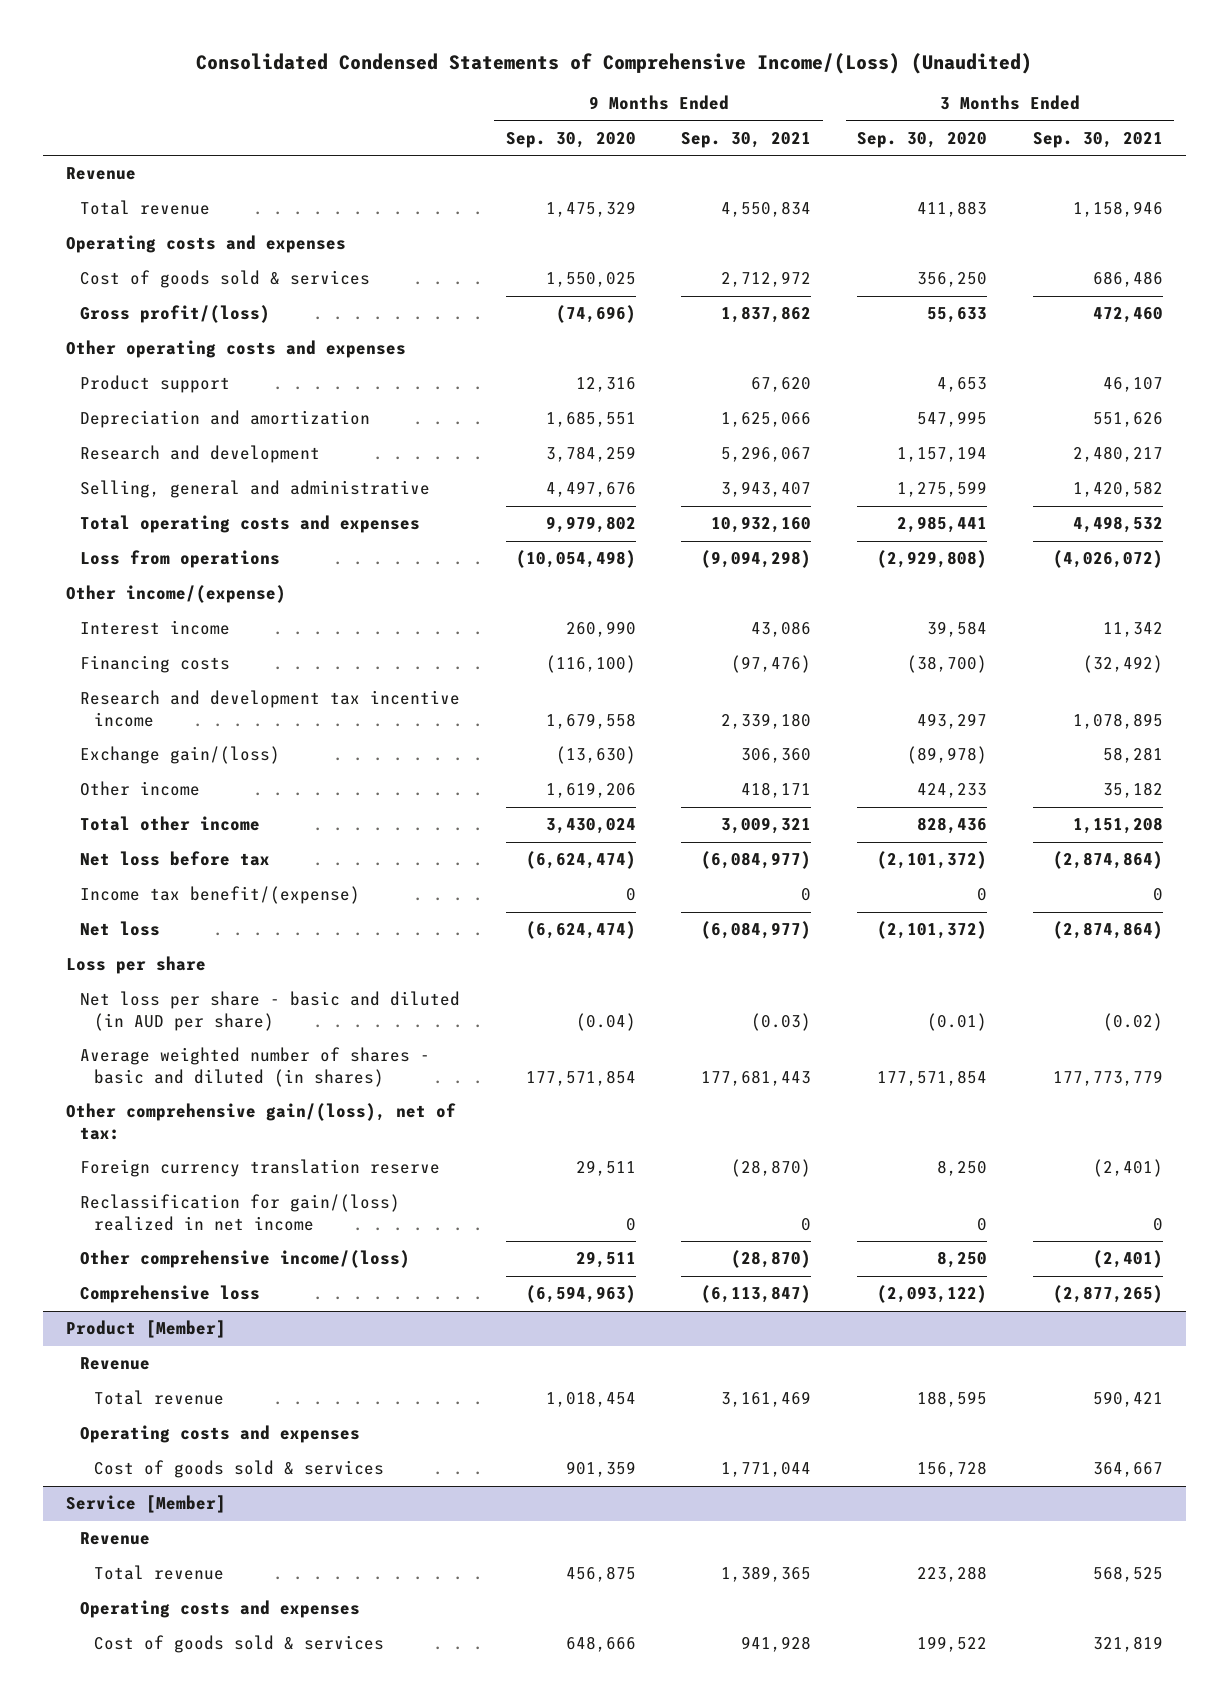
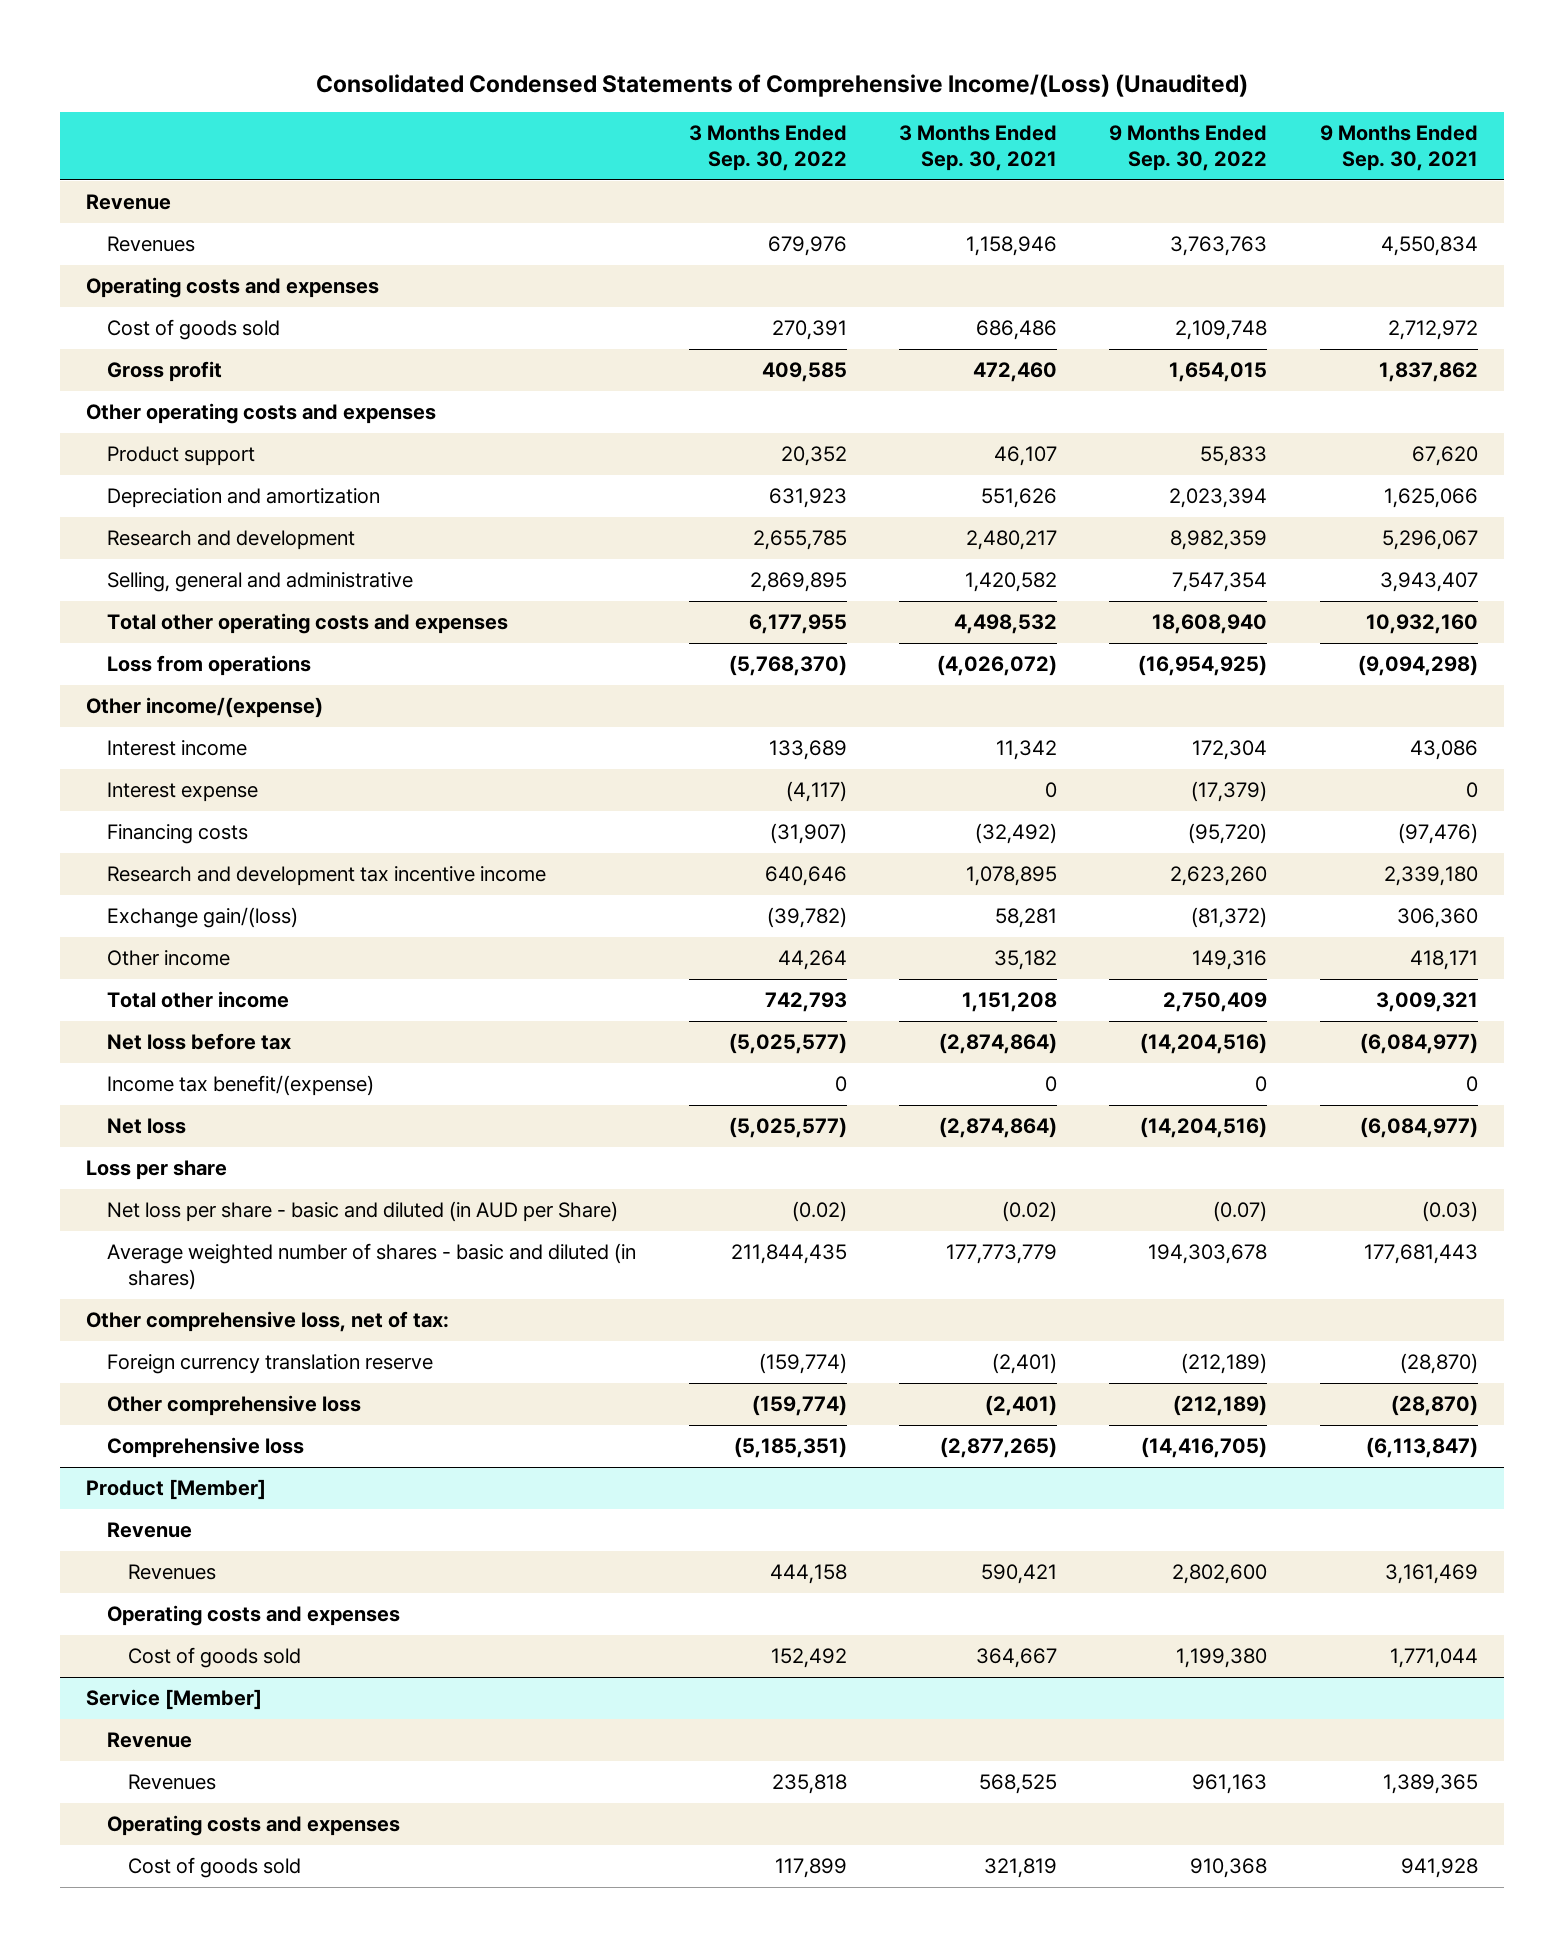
[505,131,636,148] Sep. 30, 2020 -> none
[857,131,988,148] Sep. 30, 2020 -> none
none -> [688,125,847,171] 3 Months Ended Sep. 30, 2022
none -> [1109,125,1268,171] 9 Months Ended Sep. 30, 2022
[79,200,210,216] Total revenue -> [107,236,196,253] Revenues
[79,270,370,289] Cost of goods sold & services -> [107,319,281,341] Cost of goods sold
[79,305,270,324] Gross profit/(loss) -> [107,361,223,383] Gross profit
[79,515,420,534] Total operating costs and expenses -> [107,613,509,635] Total other operating costs and expenses
none -> [107,782,259,803] Interest expense
[79,991,460,1031] Net loss per share - basic and diluted (in AUD per share) -> [107,1201,619,1223] Net loss per share - basic and diluted (in AUD per Share)
[65,1103,456,1140] Other comprehensive gain/(loss), net of tax: -> [86,1311,450,1333] Other comprehensive loss, net of tax:
[79,1194,400,1231] Reclassification for gain/(loss) realized in net income -> none
[79,1250,410,1269] Other comprehensive income/(loss) -> [107,1395,362,1417] Other comprehensive loss
[94,1390,225,1406] Total revenue -> [128,1564,217,1581] Revenues
[94,1460,385,1479] Cost of goods sold & services -> [128,1647,302,1669] Cost of goods sold
[94,1565,225,1581] Total revenue -> [128,1774,217,1791] Revenues
[94,1635,385,1654] Cost of goods sold & services -> [128,1857,302,1879] Cost of goods sold

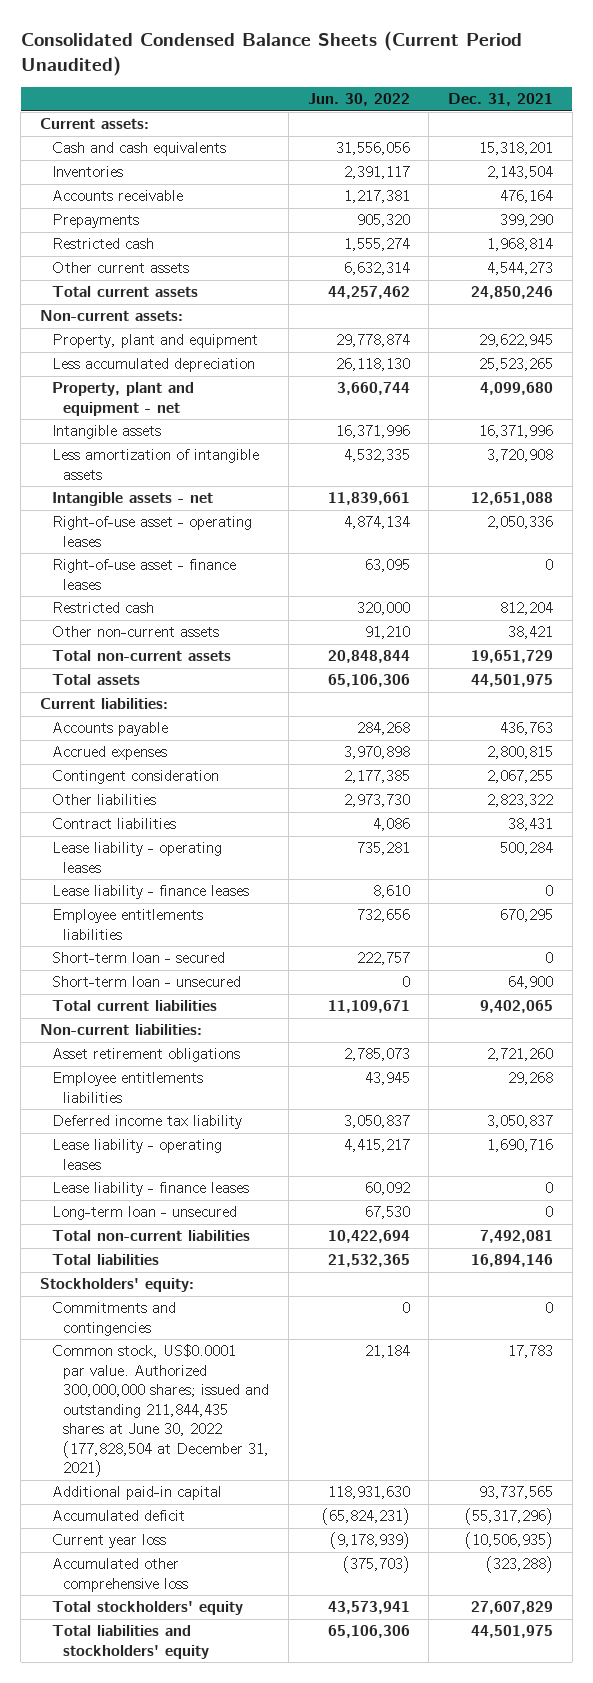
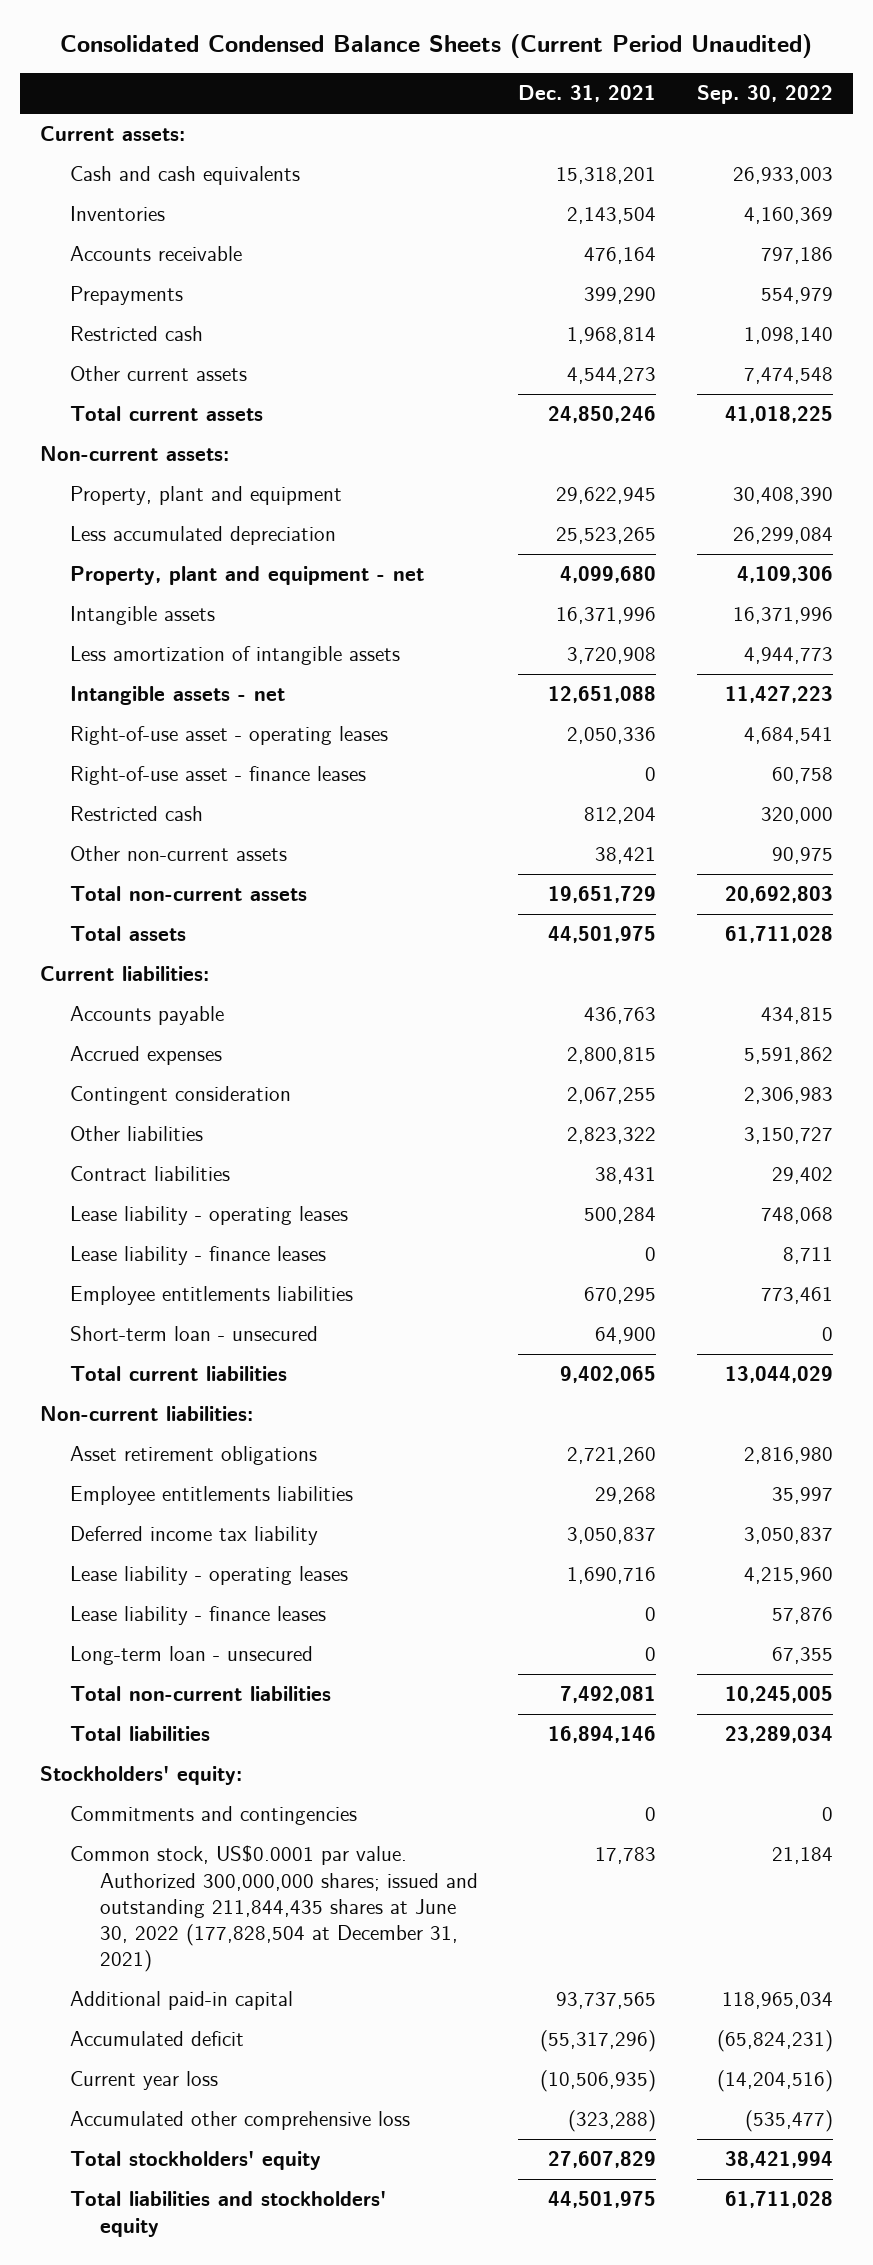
[307,93,410,107] Jun. 30, 2022 -> none
none -> [696,85,833,105] Sep. 30, 2022
[51,952,225,964] Short-term loan - secured -> none

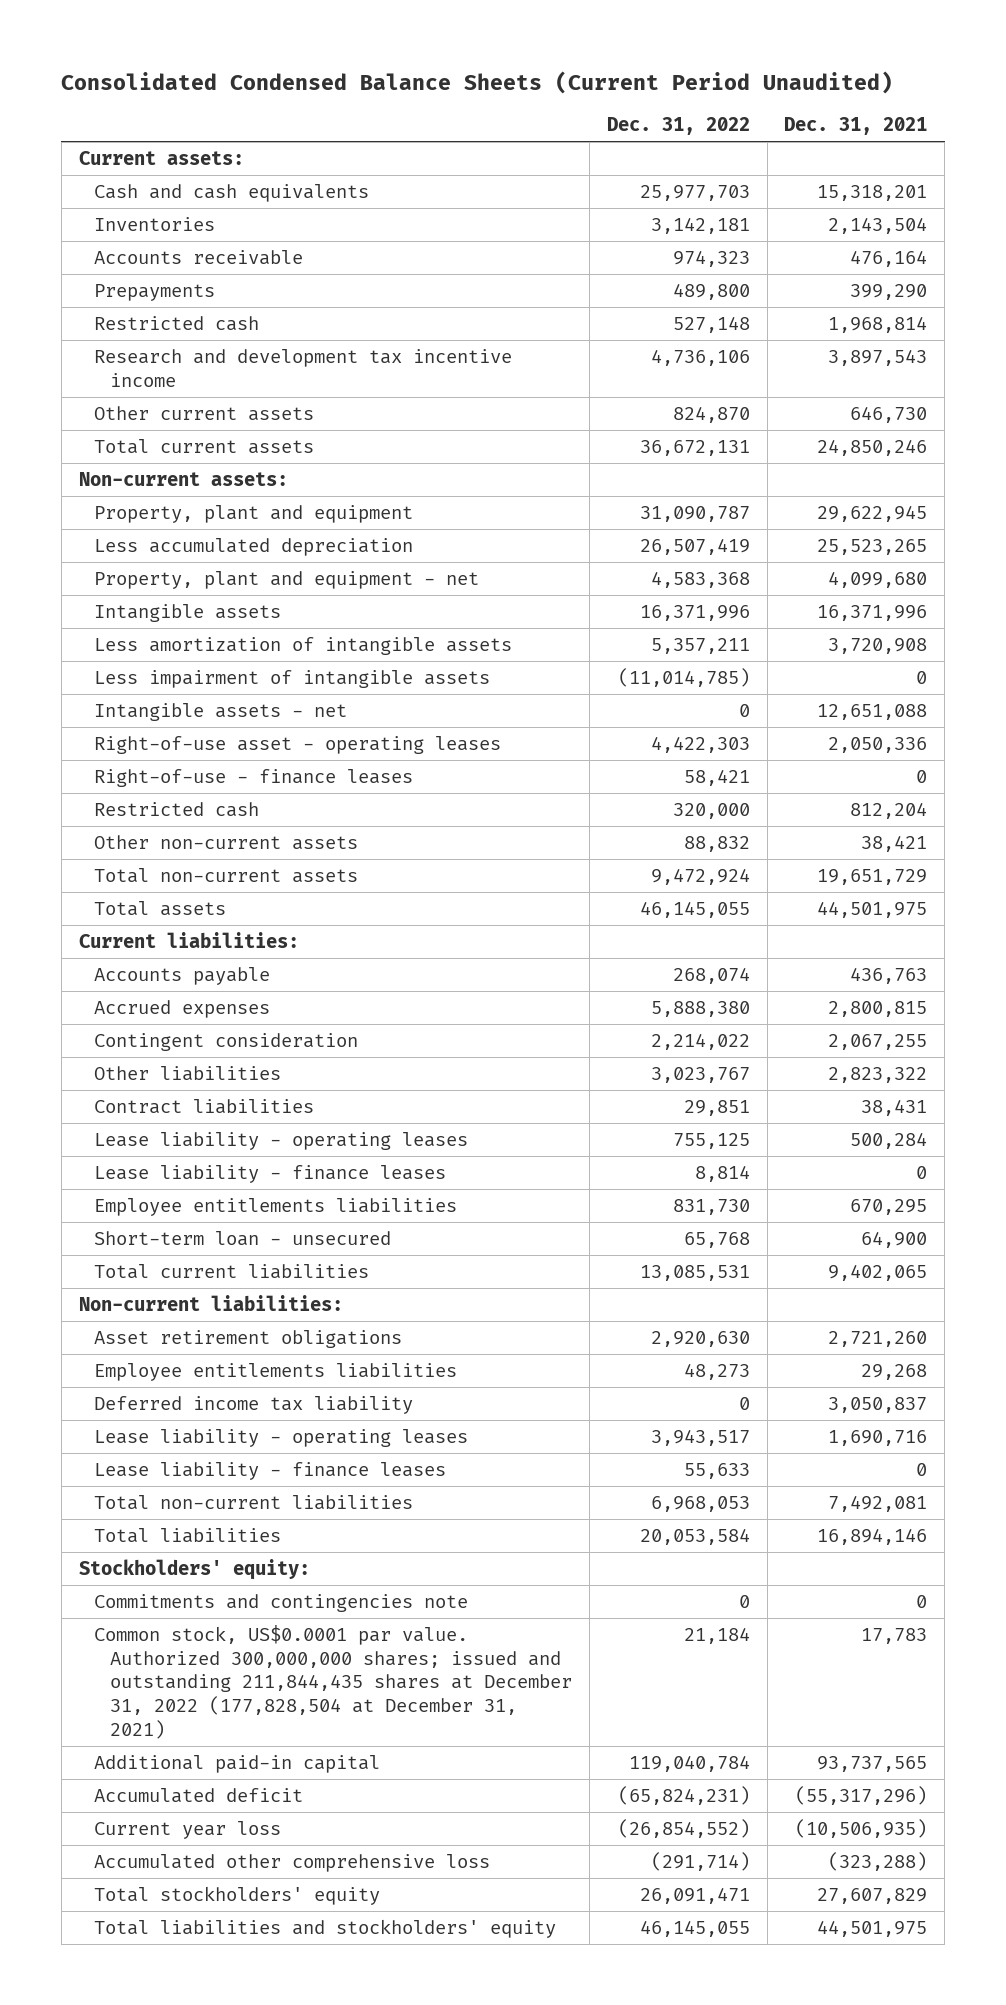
[696,85,833,105] Sep. 30, 2022 -> none
none -> [606,117,750,136] Dec. 31, 2022
none -> [94,348,513,387] Research and development tax incentive income
[567,367,657,385] 4,544,273 -> [850,405,928,423] 646,730
none -> [94,669,491,688] Less impairment of intangible assets
[69,766,366,786] Right-of-use asset - finance leases -> [94,768,414,787] Right-of-use - finance leases
[69,1646,313,1666] Long-term loan - unsecured -> none
[69,1806,357,1826] Commitments and contingencies -> [94,1593,469,1612] Commitments and contingencies note
[69,1845,478,1972] Common stock, US$0.0001 par value. Authorized 300,000,000 shares; issued and outstanding 211,844,435 shares at June 30, 2022 (177,828,504 at December 31, 2021) -> [94,1624,572,1739] Common stock, US$0.0001 par value. Authorized 300,000,000 shares; issued and outstanding 211,844,435 shares at December 31, 2022 (177,828,504 at December 31, 2021)

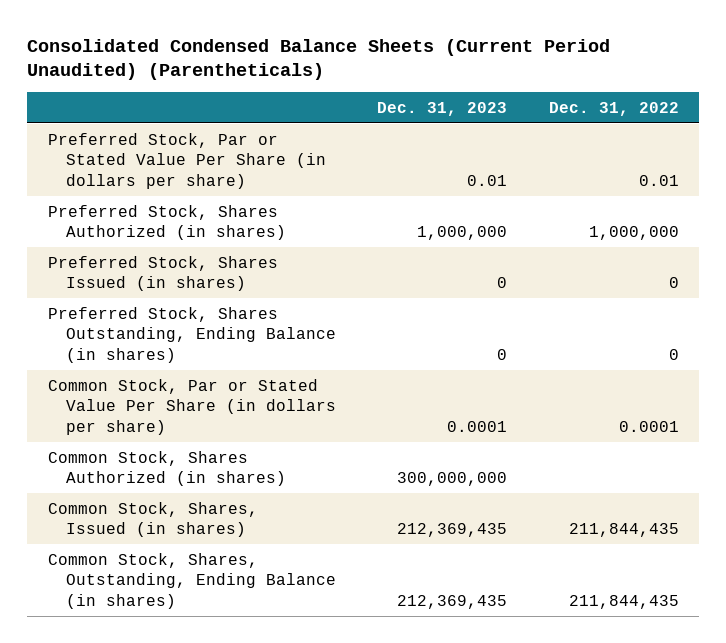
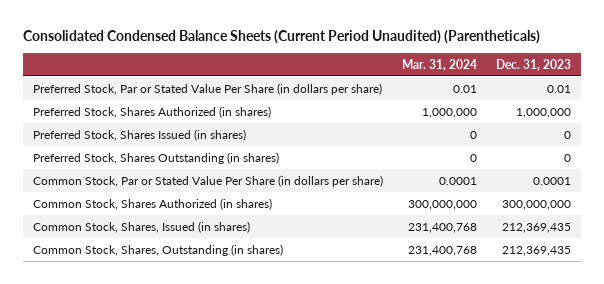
[548,101,679,116] Dec. 31, 2022 -> none
none -> [402,58,478,71] Mar. 31, 2024
[47,306,336,363] Preferred Stock, Shares Outstanding, Ending Balance (in shares) -> [32,151,279,164] Preferred Stock, Shares Outstanding (in shares)
[47,552,336,609] Common Stock, Shares, Outstanding, Ending Balance (in shares) -> [32,243,283,256] Common Stock, Shares, Outstanding (in shares)

